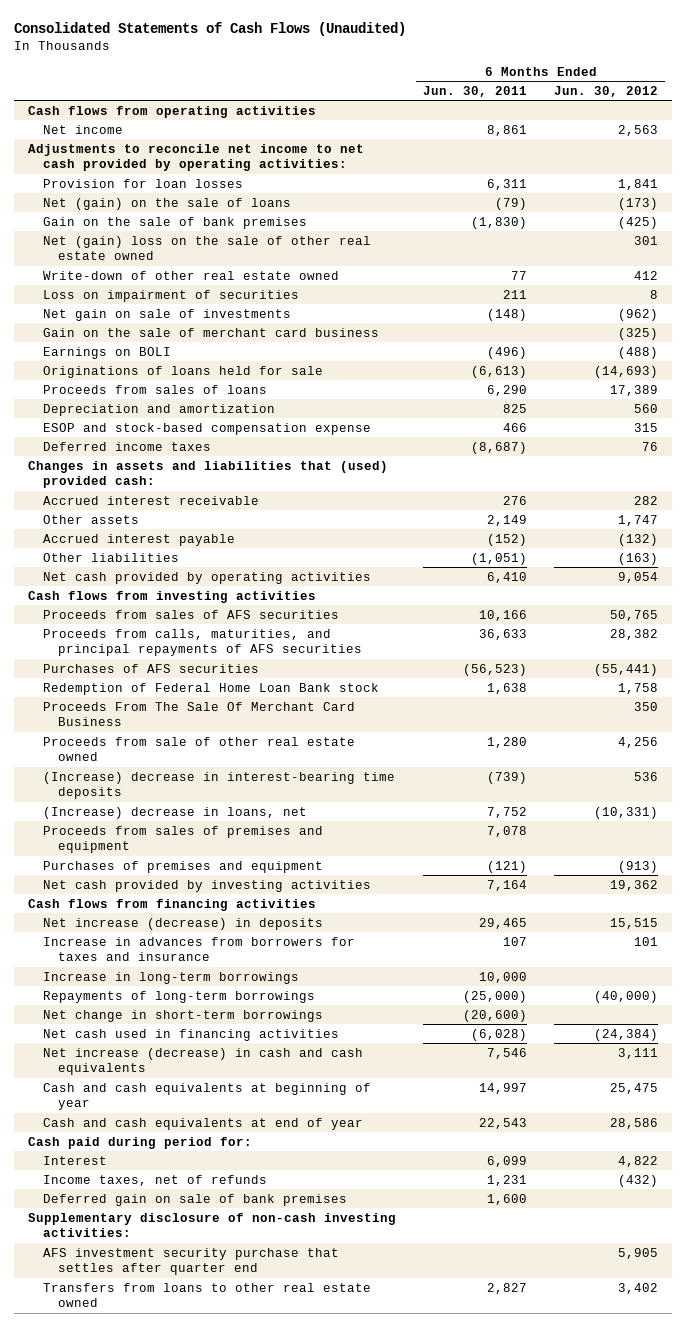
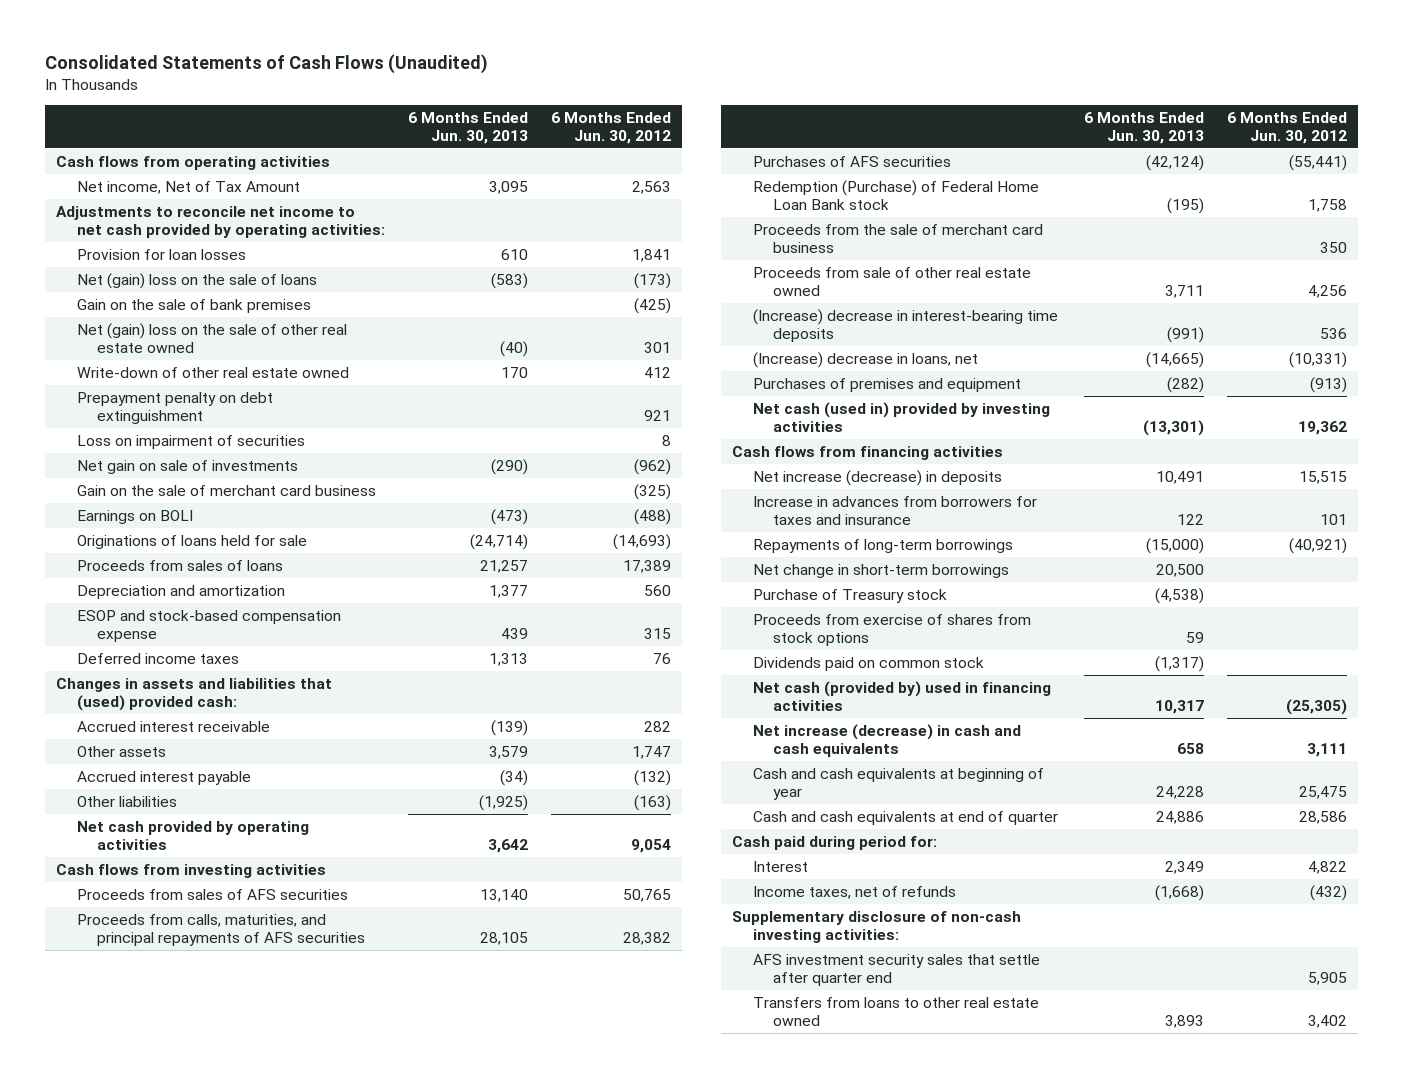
[423,85,528,97] Jun. 30, 2011 -> none
none -> [407,111,528,144] 6 Months Ended Jun. 30, 2013
[42,124,123,134] Net income -> [76,180,300,194] Net income, Net of Tax Amount
[42,197,291,210] Net (gain) on the sale of loans -> [76,272,317,289] Net (gain) loss on the sale of loans
none -> [76,391,273,424] Prepayment penalty on debt extinguishment
[42,682,379,695] Redemption of Federal Home Loan Bank stock -> [752,179,1039,210] Redemption (Purchase) of Federal Home Loan Bank stock
[42,701,355,727] Proceeds From The Sale Of Merchant Card Business -> [752,223,1043,253] Proceeds from the sale of merchant card business
[42,825,323,854] Proceeds from sales of premises and equipment -> none
[42,879,371,892] Net cash provided by investing activities -> [752,401,1050,432] Net cash (used in) provided by investing activities
[42,971,299,984] Increase in long-term borrowings -> none
[594,990,659,1003] (40,000) -> [1288,537,1347,554] (40,921)
none -> [752,588,947,603] Purchase of Treasury stock
none -> [752,613,1031,646] Proceeds from exercise of shares from stock options
none -> [752,656,984,671] Dividends paid on common stock
[42,1028,339,1041] Net cash used in financing activities -> [752,680,1051,711] Net cash (provided by) used in financing activities
[594,1028,659,1041] (24,384) -> [1285,698,1347,715] (25,305)
[42,1117,363,1130] Cash and cash equivalents at end of year -> [752,810,1058,825] Cash and cash equivalents at end of quarter
[42,1193,347,1206] Deferred gain on sale of bank premises -> none
[42,1247,339,1276] AFS investment security purchase that settles after quarter end -> [752,953,1040,986] AFS investment security sales that settle after quarter end

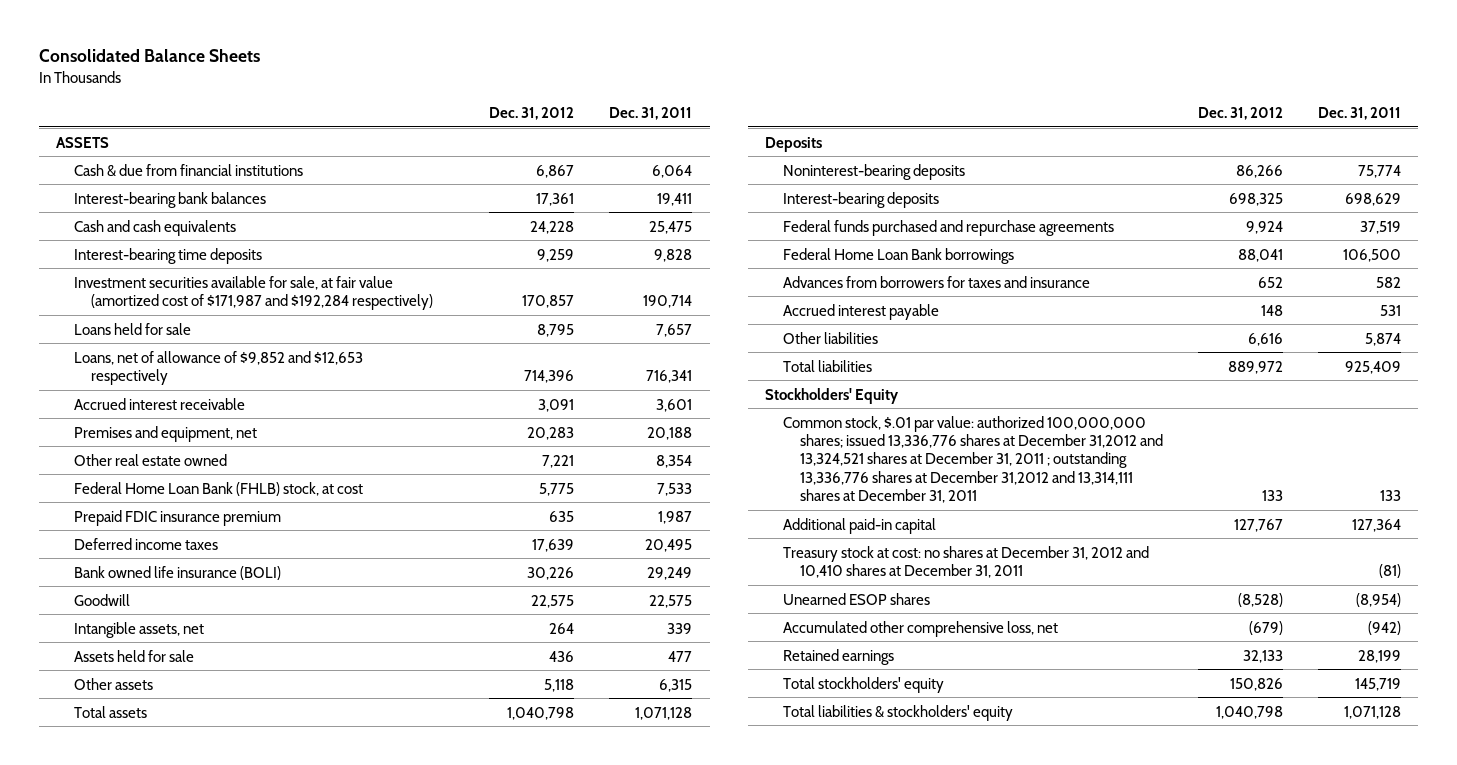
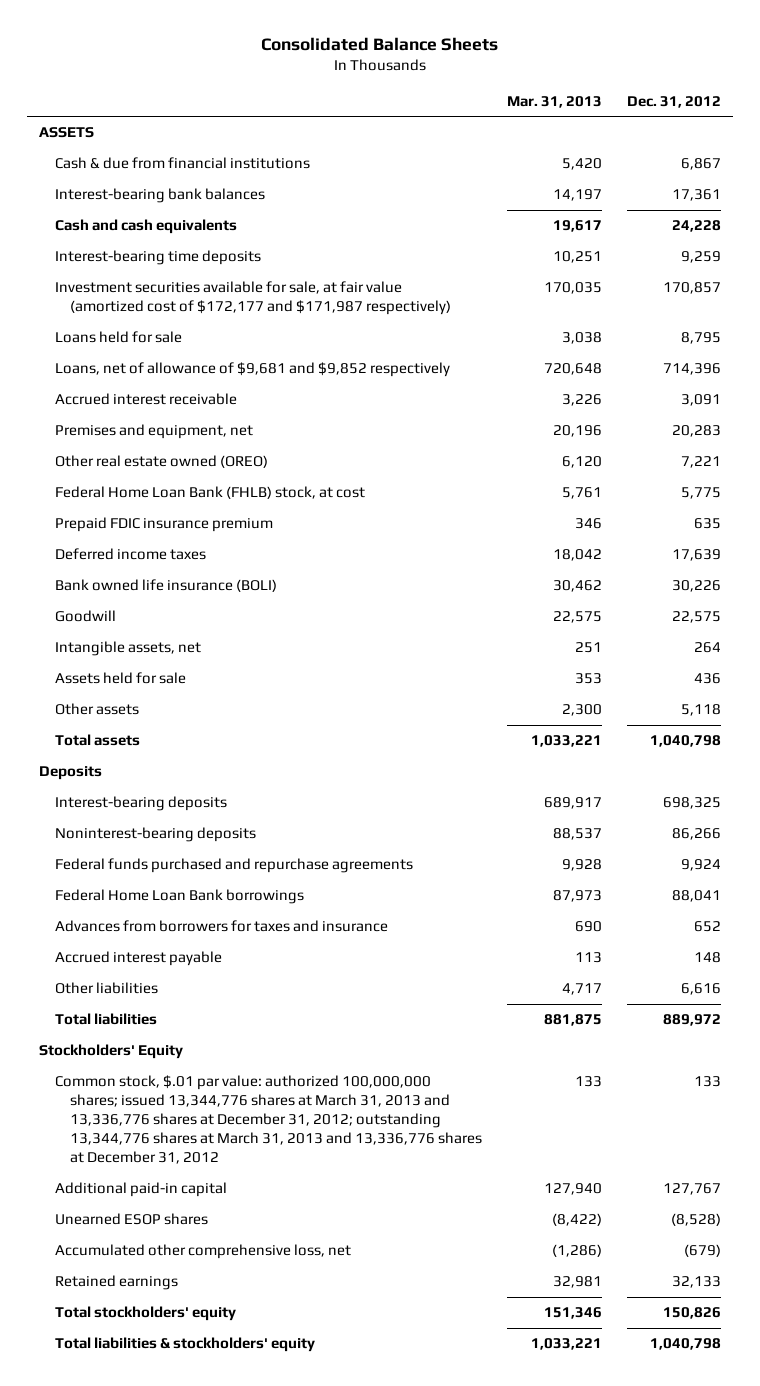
[609,106,693,120] Dec. 31, 2011 -> none
none -> [507,95,603,108] Mar. 31, 2013
[73,275,434,310] Investment securities available for sale, at fair value (amortized cost of $171,987 and $192,284 respectively) -> [54,281,452,316] Investment securities available for sale, at fair value (amortized cost of $172,177 and $171,987 respectively)
[73,350,363,385] Loans, net of allowance of $9,852 and $12,653 respectively -> [54,362,450,378] Loans, net of allowance of $9,681 and $9,852 respectively
[73,453,227,466] Other real estate owned -> [54,455,268,469] Other real estate owned (OREO)
[782,163,965,180] Noninterest-bearing deposits -> [54,827,256,843] Noninterest-bearing deposits
[782,415,1163,504] Common stock, $.01 par value: authorized 100,000,000 shares; issued 13,336,776 shares at December 31,2012 and 13,324,521 shares at December 31, 2011 ; outstanding 13,336,776 shares at December 31,2012 and 13,314,111 shares at December 31, 2011 -> [54,1075,483,1165] Common stock, $.01 par value: authorized 100,000,000 shares; issued 13,344,776 shares at March 31, 2013 and 13,336,776 shares at December 31, 2012; outstanding 13,344,776 shares at March 31, 2013 and 13,336,776 shares at December 31, 2012
[782,545,1149,578] Treasury stock at cost: no shares at December 31, 2012 and 10,410 shares at December 31, 2011 -> none

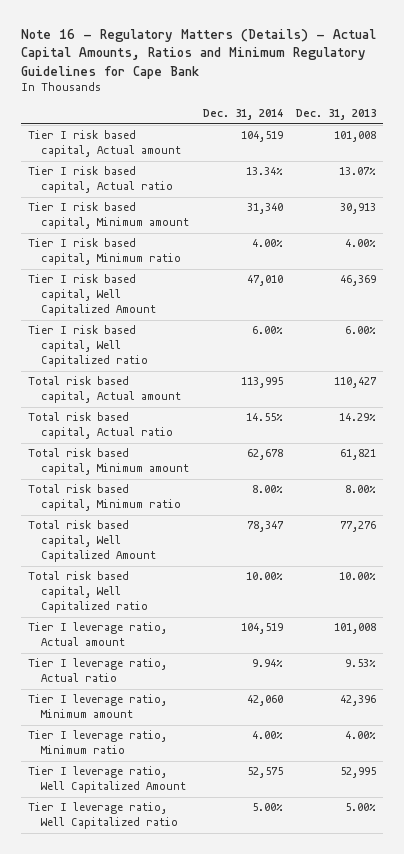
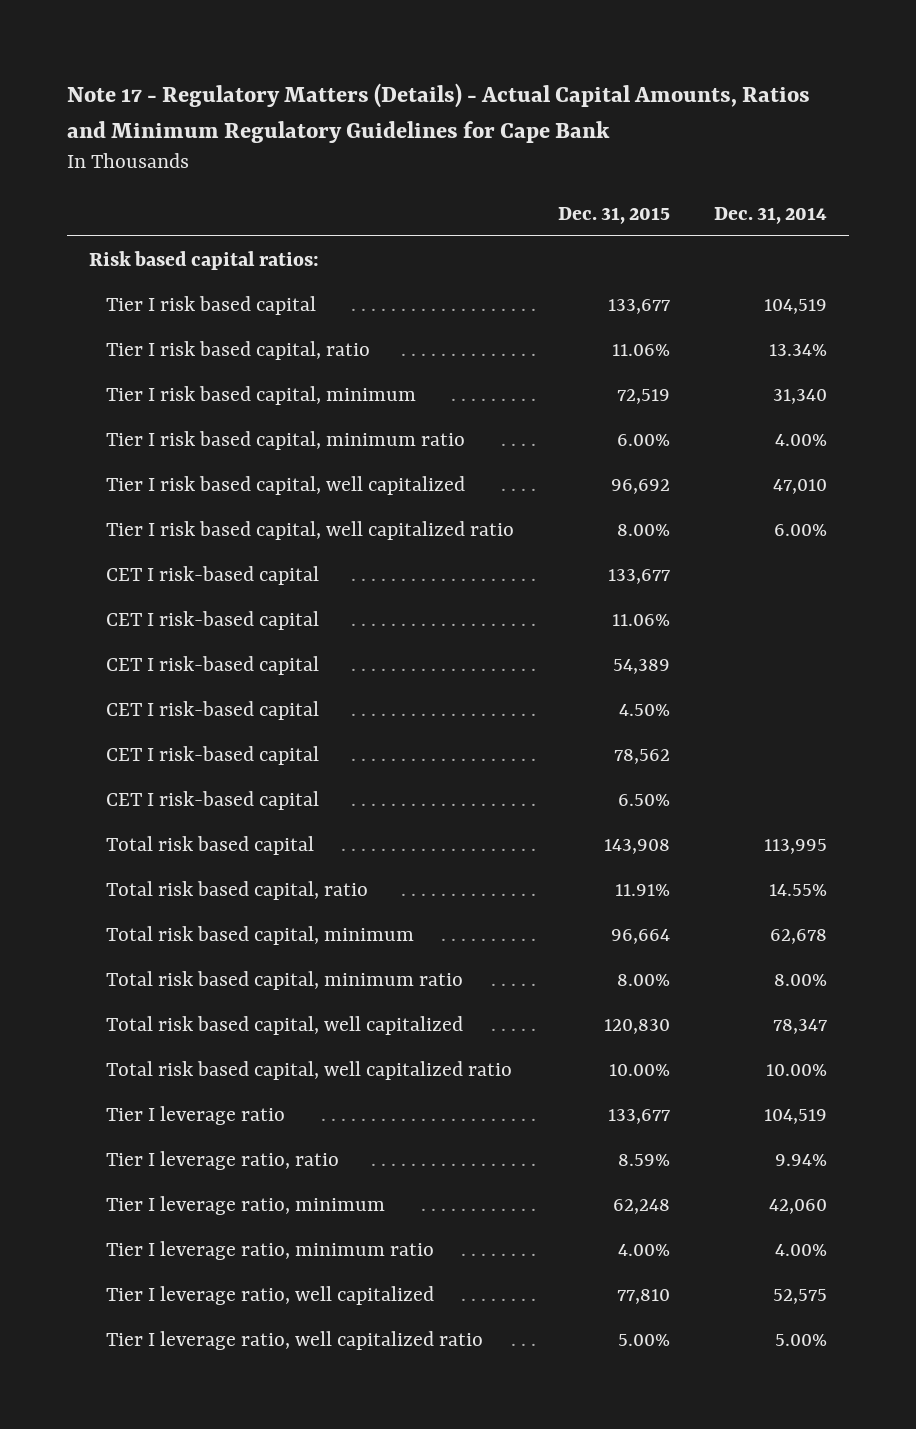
[21,29,377,79] Note 16 - Regulatory Matters (Details) - Actual Capital Amounts, Ratios and Minimum Regulatory Guidelines for Cape Bank -> [66,83,810,143] Note 17 - Regulatory Matters (Details) - Actual Capital Amounts, Ratios and Minimum Regulatory Guidelines for Cape Bank
[296,109,377,121] Dec. 31, 2013 -> none
none -> [558,206,671,224] Dec. 31, 2015
none -> [88,250,319,270] Risk based capital ratios:
[27,130,182,158] Tier I risk based capital, Actual amount -> [106,295,317,315] Tier I risk based capital
[27,166,174,194] Tier I risk based capital, Actual ratio -> [106,340,371,360] Tier I risk based capital, ratio
[27,202,190,230] Tier I risk based capital, Minimum amount -> [106,385,417,405] Tier I risk based capital, minimum
[27,238,182,266] Tier I risk based capital, Minimum ratio -> [106,430,466,450] Tier I risk based capital, minimum ratio
[27,274,157,317] Tier I risk based capital, Well Capitalized Amount -> [106,475,466,495] Tier I risk based capital, well capitalized
[27,325,149,368] Tier I risk based capital, Well Capitalized ratio -> [106,520,515,540] Tier I risk based capital, well capitalized ratio
none -> [106,565,320,585] CET I risk-based capital
none -> [106,610,320,630] CET I risk-based capital
none -> [106,655,320,675] CET I risk-based capital
none -> [106,700,320,720] CET I risk-based capital
none -> [106,745,320,765] CET I risk-based capital
none -> [106,790,320,810] CET I risk-based capital
[27,376,182,404] Total risk based capital, Actual amount -> [106,835,315,855] Total risk based capital
[27,412,174,440] Total risk based capital, Actual ratio -> [106,880,369,900] Total risk based capital, ratio
[27,448,190,476] Total risk based capital, Minimum amount -> [106,925,415,945] Total risk based capital, minimum
[27,484,182,512] Total risk based capital, Minimum ratio -> [106,970,464,990] Total risk based capital, minimum ratio
[27,520,157,563] Total risk based capital, Well Capitalized Amount -> [106,1015,464,1035] Total risk based capital, well capitalized
[27,571,149,614] Total risk based capital, Well Capitalized ratio -> [106,1060,513,1080] Total risk based capital, well capitalized ratio
[27,622,167,647] Tier I leverage ratio, Actual amount -> [106,1105,286,1125] Tier I leverage ratio
[27,658,167,683] Tier I leverage ratio, Actual ratio -> [106,1150,340,1170] Tier I leverage ratio, ratio
[27,694,167,719] Tier I leverage ratio, Minimum amount -> [106,1195,386,1215] Tier I leverage ratio, minimum
[27,730,167,755] Tier I leverage ratio, Minimum ratio -> [106,1240,435,1260] Tier I leverage ratio, minimum ratio
[27,766,187,794] Tier I leverage ratio, Well Capitalized Amount -> [106,1285,435,1305] Tier I leverage ratio, well capitalized
[27,802,179,830] Tier I leverage ratio, Well Capitalized ratio -> [106,1330,484,1350] Tier I leverage ratio, well capitalized ratio

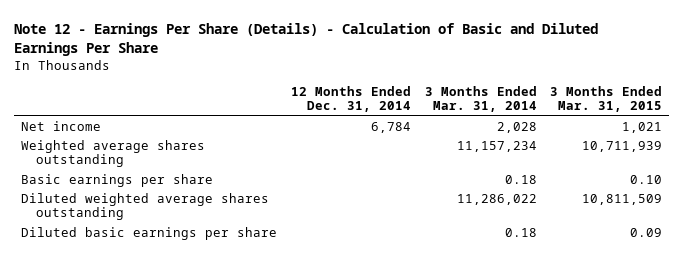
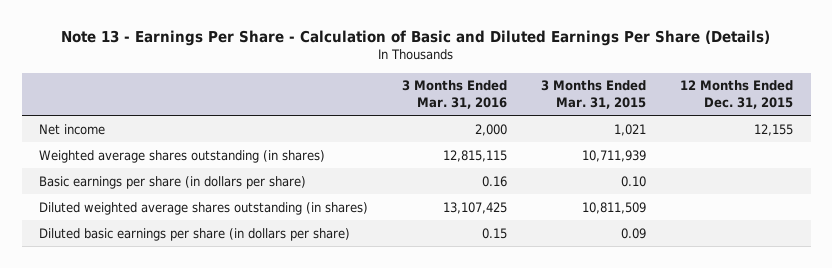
[14,22,599,56] Note 12 - Earnings Per Share (Details) - Calculation of Basic and Diluted Earnings Per Share -> [61,29,771,46] Note 13 - Earnings Per Share - Calculation of Basic and Diluted Earnings Per Share (Details)
[290,86,411,113] 12 Months Ended Dec. 31, 2014 -> none
[424,86,537,113] 3 Months Ended Mar. 31, 2014 -> none
none -> [401,80,507,109] 3 Months Ended Mar. 31, 2016
none -> [680,80,794,109] 12 Months Ended Dec. 31, 2015
[21,140,206,168] Weighted average shares outstanding -> [38,149,325,163] Weighted average shares outstanding (in shares)
[21,174,214,188] Basic earnings per share -> [38,175,306,189] Basic earnings per share (in dollars per share)
[21,193,270,221] Diluted weighted average shares outstanding -> [38,201,368,215] Diluted weighted average shares outstanding (in shares)
[21,227,278,241] Diluted basic earnings per share -> [38,227,350,241] Diluted basic earnings per share (in dollars per share)

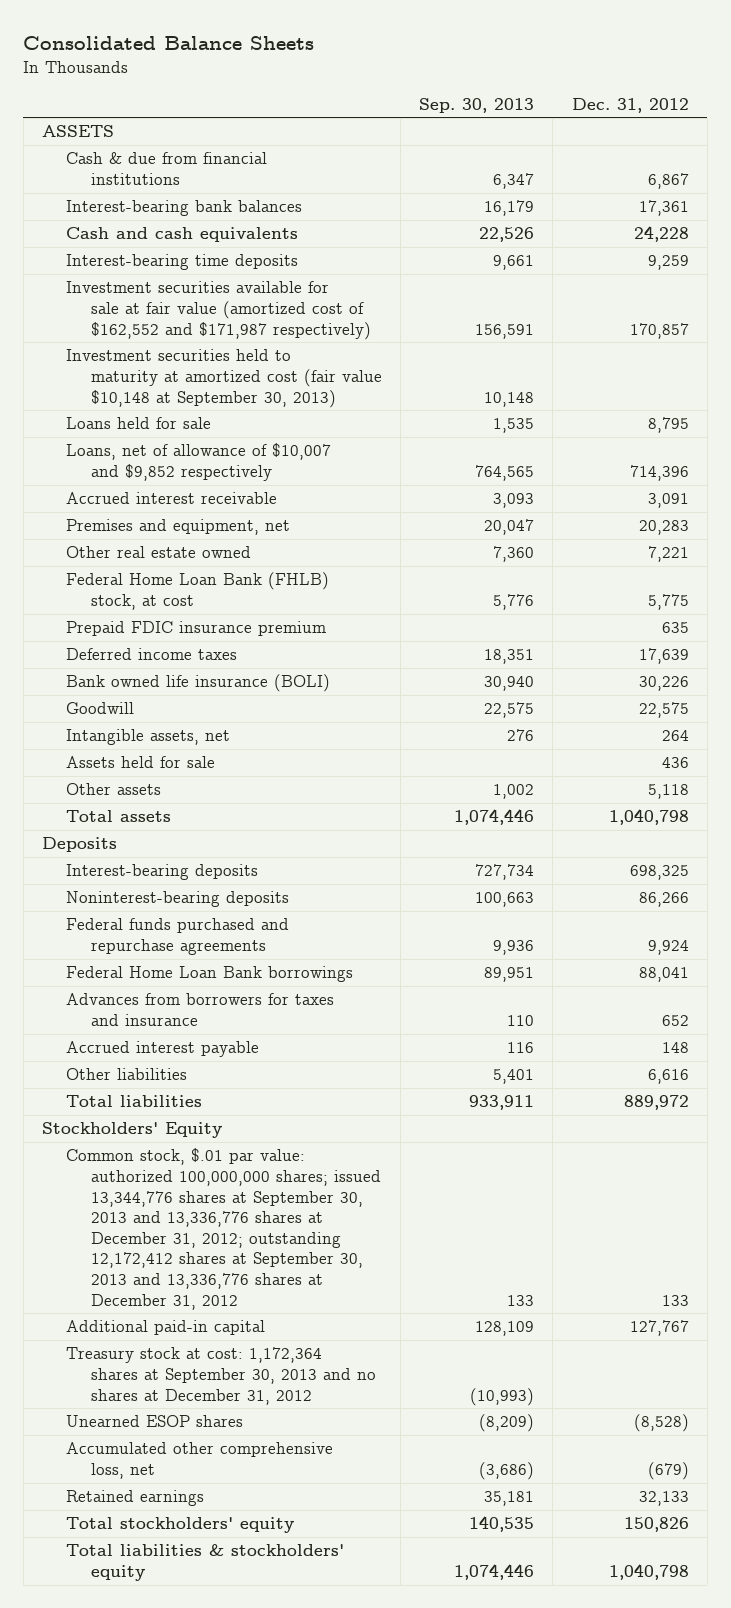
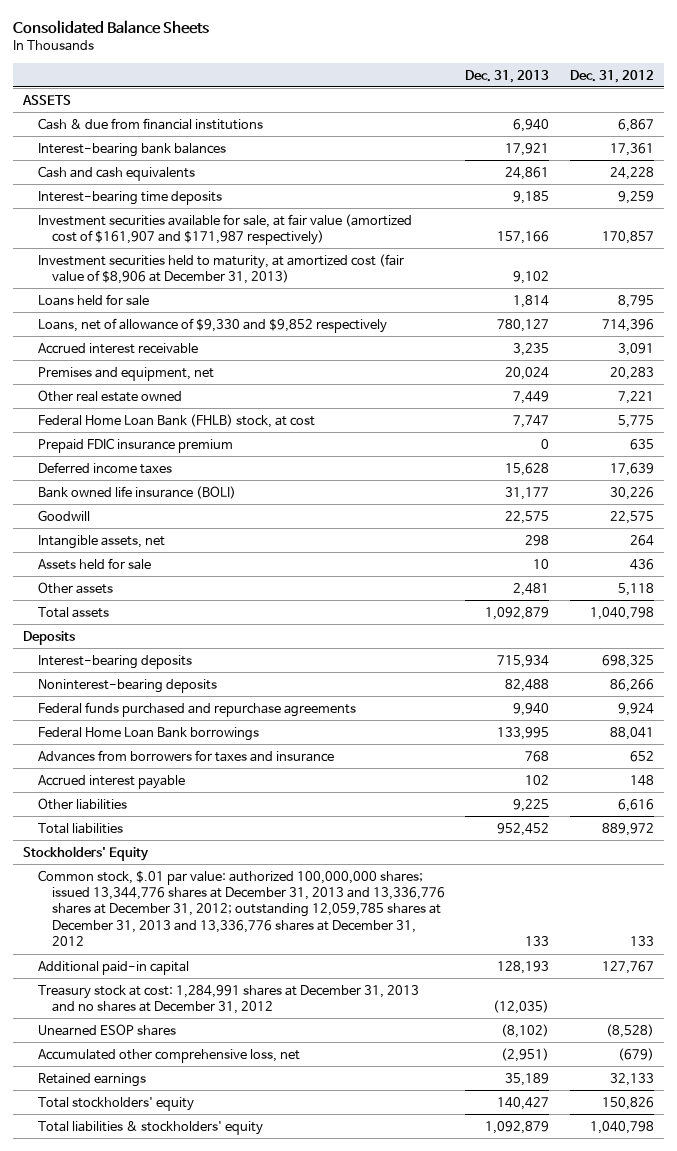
[419,97,535,113] Sep. 30, 2013 -> none
none -> [465,69,550,83] Dec. 31, 2013
[66,281,371,340] Investment securities available for sale at fair value (amortized cost of $162,552 and $171,987 respectively) -> [37,213,412,245] Investment securities available for sale, at fair value (amortized cost of $161,907 and $171,987 respectively)
[66,349,382,408] Investment securities held to maturity at amortized cost (fair value $10,148 at September 30, 2013) -> [37,253,404,284] Investment securities held to maturity, at amortized cost (fair value of $8,906 at December 31, 2013)
[66,443,332,481] Loans, net of allowance of $10,007 and $9,852 respectively -> [37,317,387,333] Loans, net of allowance of $9,330 and $9,852 respectively
[66,1148,381,1310] Common stock, $.01 par value: authorized 100,000,000 shares; issued 13,344,776 shares at September 30, 2013 and 13,336,776 shares at December 31, 2012; outstanding 12,172,412 shares at September 30, 2013 and 13,336,776 shares at December 31, 2012 -> [37,869,446,947] Common stock, $.01 par value: authorized 100,000,000 shares; issued 13,344,776 shares at December 31, 2013 and 13,336,776 shares at December 31, 2012; outstanding 12,059,785 shares at December 31, 2013 and 13,336,776 shares at December 31, 2012
[66,1347,376,1405] Treasury stock at cost: 1,172,364 shares at September 30, 2013 and no shares at December 31, 2012 -> [37,984,419,1014] Treasury stock at cost: 1,284,991 shares at December 31, 2013 and no shares at December 31, 2012

